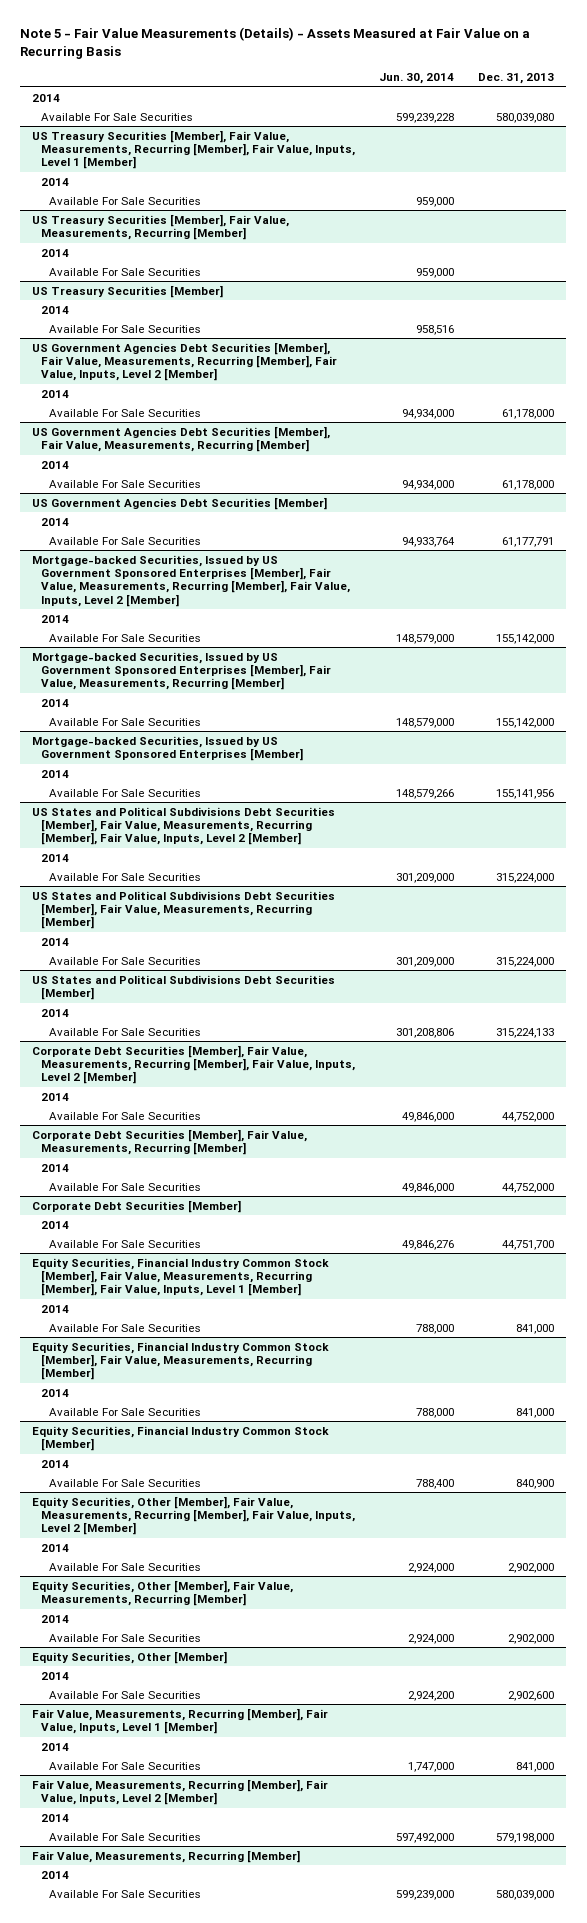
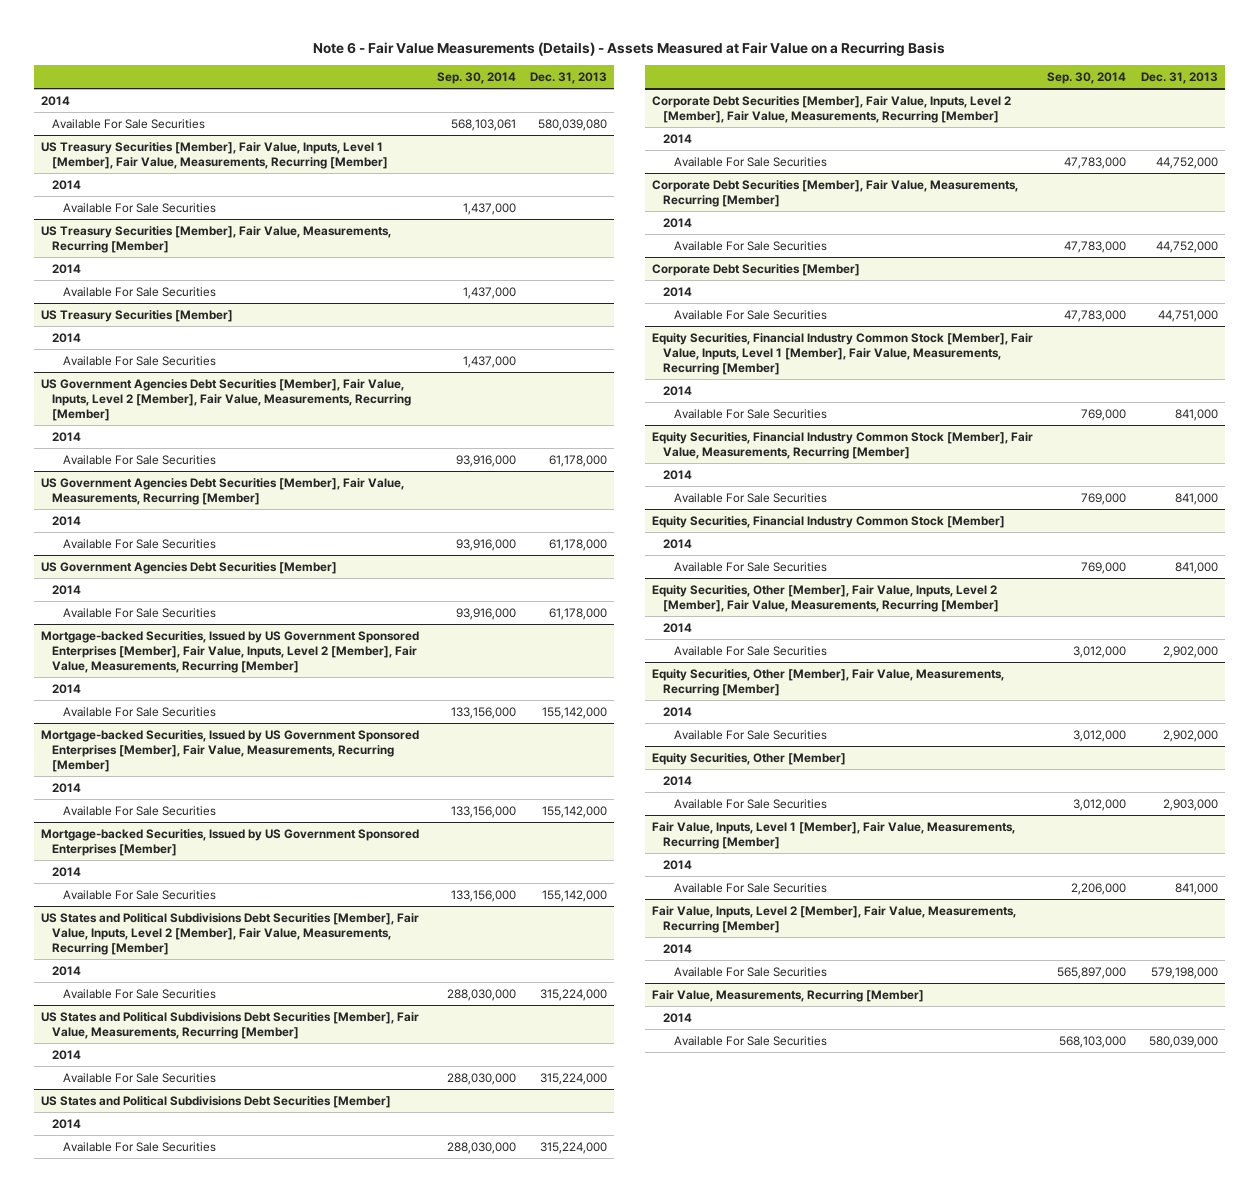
[20,27,531,60] Note 5 - Fair Value Measurements (Details) - Assets Measured at Fair Value on a Recurring Basis -> [313,41,946,56] Note 6 - Fair Value Measurements (Details) - Assets Measured at Fair Value on a Recurring Basis
[379,73,455,85] Jun. 30, 2014 -> none
none -> [436,71,516,84] Sep. 30, 2014
[32,129,355,170] US Treasury Securities [Member], Fair Value, Measurements, Recurring [Member], Fair Value, Inputs, Level 1 [Member] -> [41,141,388,169] US Treasury Securities [Member], Fair Value, Inputs, Level 1 [Member], Fair Value, Measurements, Recurring [Member]
[32,341,337,382] US Government Agencies Debt Securities [Member], Fair Value, Measurements, Recurring [Member], Fair Value, Inputs, Level 2 [Member] -> [41,378,411,421] US Government Agencies Debt Securities [Member], Fair Value, Inputs, Level 2 [Member], Fair Value, Measurements, Recurring [Member]
[502,536,555,547] 61,177,791 -> [548,607,607,620] 61,178,000
[32,554,350,607] Mortgage-backed Securities, Issued by US Government Sponsored Enterprises [Member], Fair Value, Measurements, Recurring [Member], Fair Value, Inputs, Level 2 [Member] -> [41,630,420,673] Mortgage-backed Securities, Issued by US Government Sponsored Enterprises [Member], Fair Value, Inputs, Level 2 [Member], Fair Value, Measurements, Recurring [Member]
[496,788,555,799] 155,141,956 -> [541,889,607,902] 155,142,000
[32,806,336,846] US States and Political Subdivisions Debt Securities [Member], Fair Value, Measurements, Recurring [Member], Fair Value, Inputs, Level 2 [Member] -> [41,912,420,955] US States and Political Subdivisions Debt Securities [Member], Fair Value, Inputs, Level 2 [Member], Fair Value, Measurements, Recurring [Member]
[496,1027,555,1038] 315,224,133 -> [539,1141,607,1154] 315,224,000
[32,1044,355,1085] Corporate Debt Securities [Member], Fair Value, Measurements, Recurring [Member], Fair Value, Inputs, Level 2 [Member] -> [651,95,1011,123] Corporate Debt Securities [Member], Fair Value, Inputs, Level 2 [Member], Fair Value, Measurements, Recurring [Member]
[502,1239,555,1250] 44,751,700 -> [1157,309,1218,322] 44,751,000
[32,1257,330,1297] Equity Securities, Financial Industry Common Stock [Member], Fair Value, Measurements, Recurring [Member], Fair Value, Inputs, Level 1 [Member] -> [651,332,1033,375] Equity Securities, Financial Industry Common Stock [Member], Fair Value, Inputs, Level 1 [Member], Fair Value, Measurements, Recurring [Member]
[516,1478,555,1489] 840,900 -> [1174,561,1218,574] 841,000
[32,1495,355,1536] Equity Securities, Other [Member], Fair Value, Measurements, Recurring [Member], Fair Value, Inputs, Level 2 [Member] -> [651,584,999,612] Equity Securities, Other [Member], Fair Value, Inputs, Level 2 [Member], Fair Value, Measurements, Recurring [Member]
[508,1690,555,1701] 2,902,600 -> [1162,798,1218,811] 2,903,000
[32,1707,329,1735] Fair Value, Measurements, Recurring [Member], Fair Value, Inputs, Level 1 [Member] -> [651,821,1015,849] Fair Value, Inputs, Level 1 [Member], Fair Value, Measurements, Recurring [Member]
[32,1778,329,1806] Fair Value, Measurements, Recurring [Member], Fair Value, Inputs, Level 2 [Member] -> [651,905,1016,933] Fair Value, Inputs, Level 2 [Member], Fair Value, Measurements, Recurring [Member]

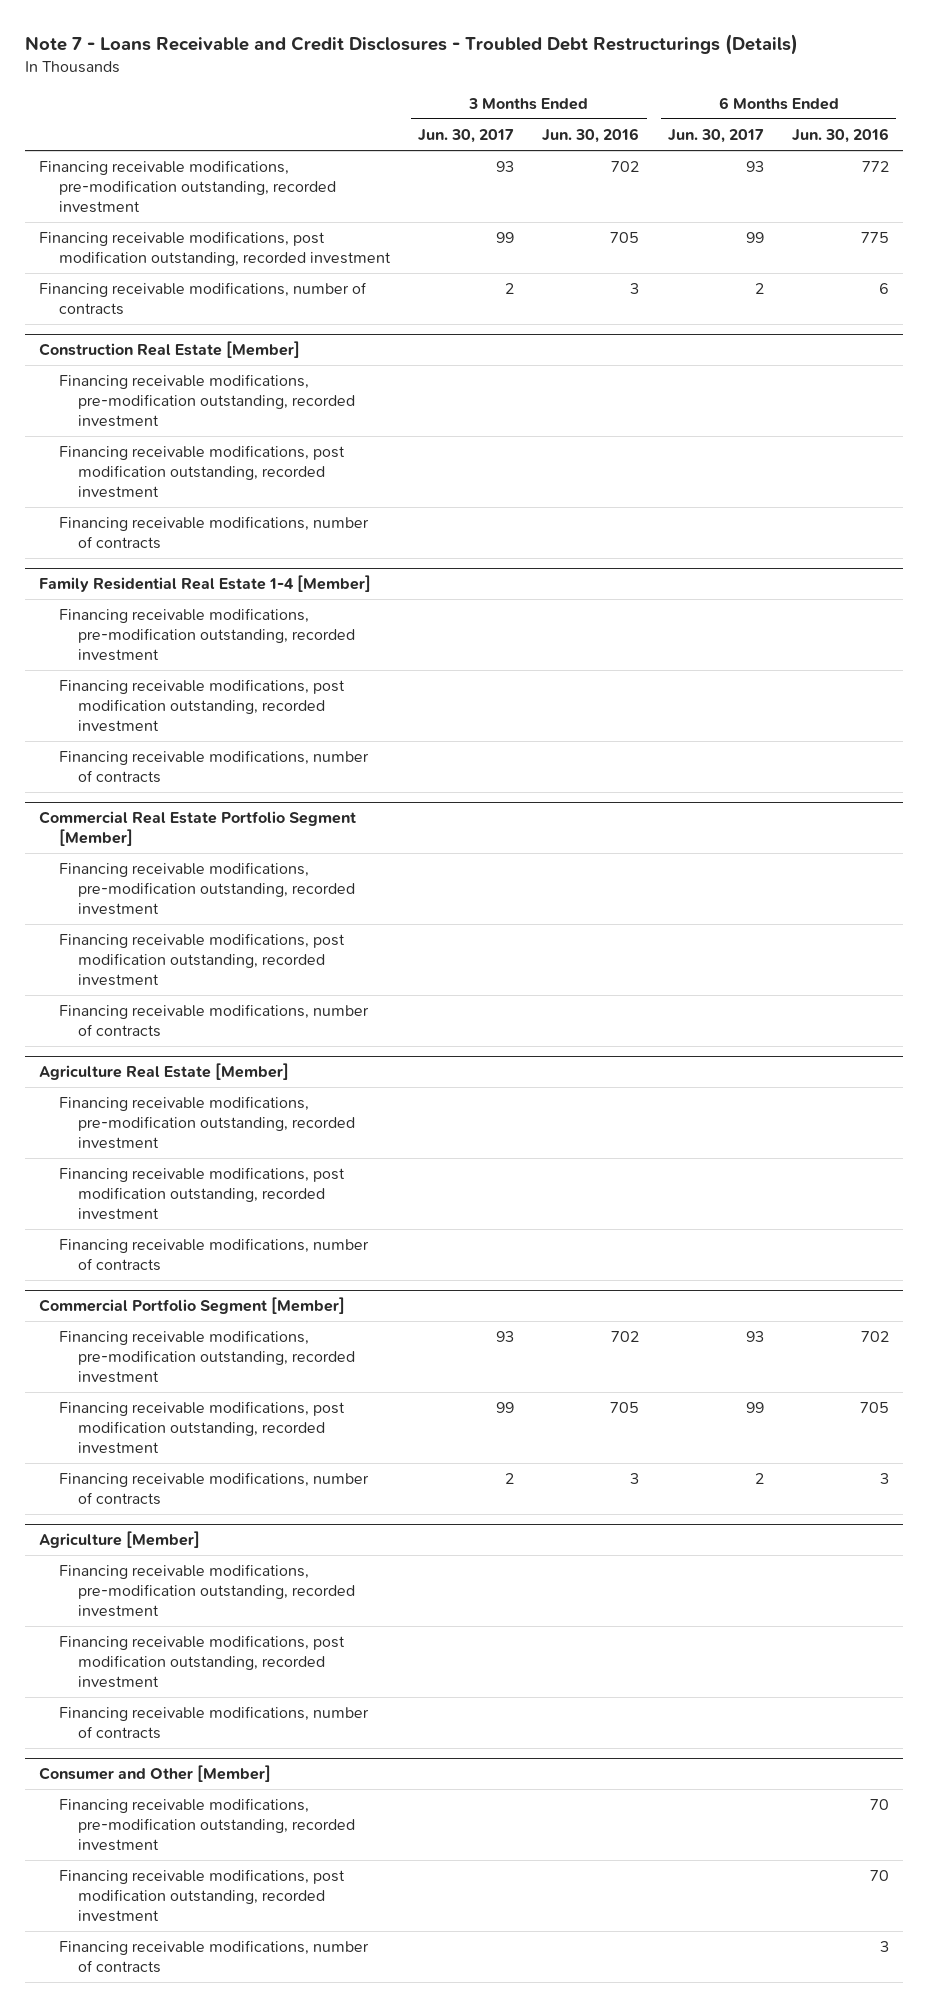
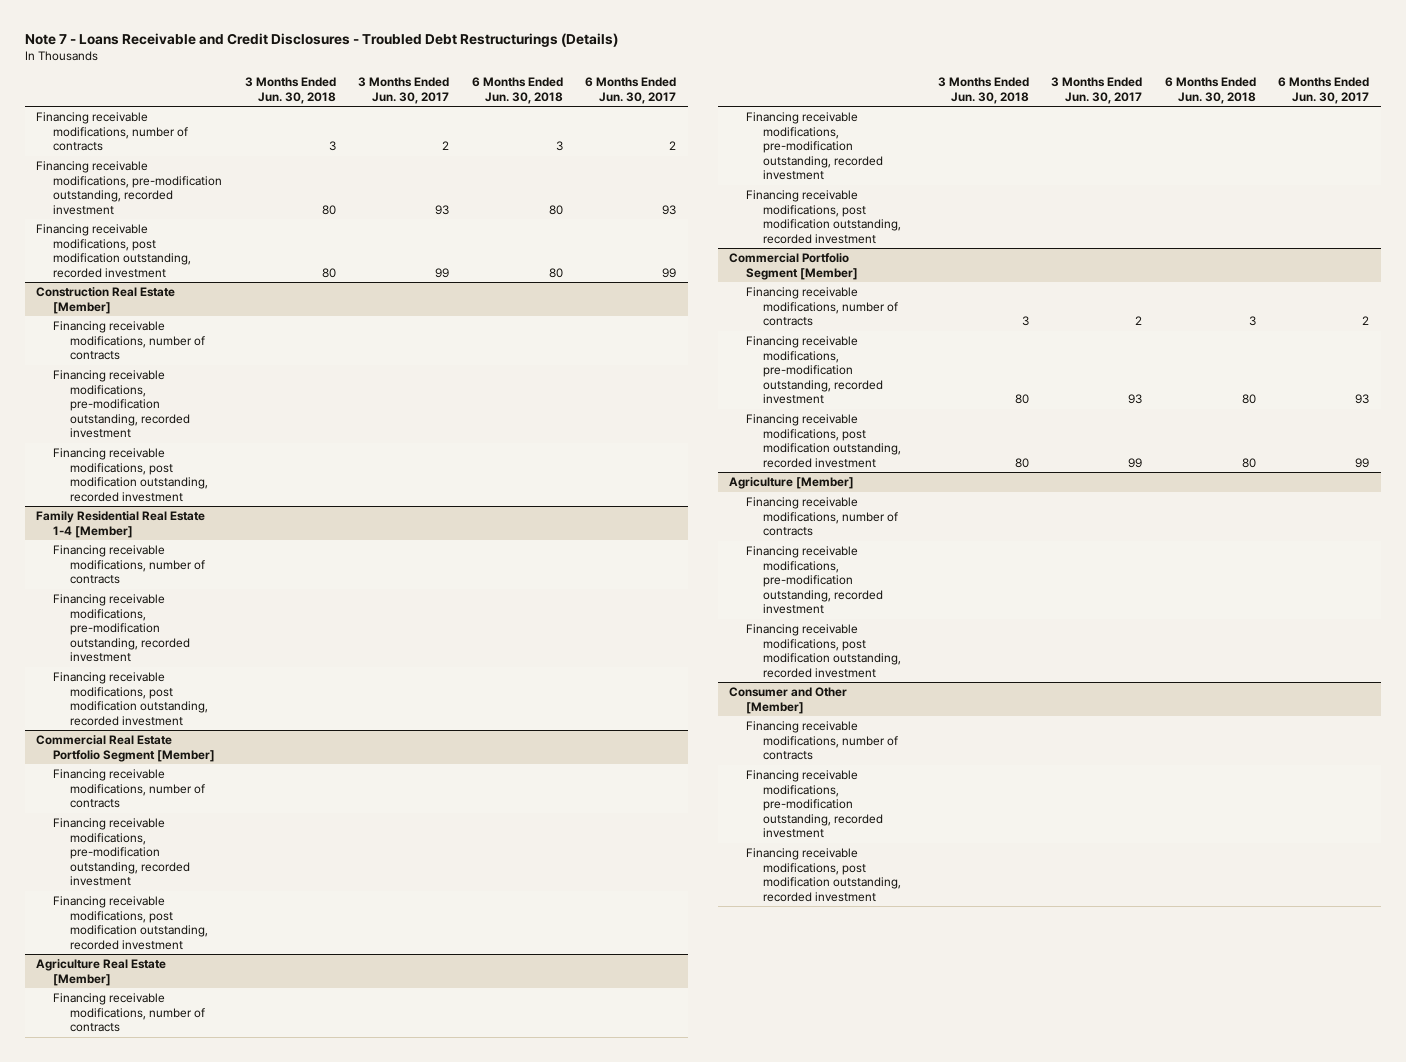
[542,128,640,144] Jun. 30, 2016 -> none
[792,128,890,144] Jun. 30, 2016 -> none
none -> [244,77,336,104] 3 Months Ended Jun. 30, 2018
none -> [471,77,563,104] 6 Months Ended Jun. 30, 2018
[38,282,367,316] Financing receivable modifications, number of contracts -> [36,112,189,152] Financing receivable modifications, number of contracts
[58,516,369,550] Financing receivable modifications, number of contracts -> [53,321,206,361] Financing receivable modifications, number of contracts
[58,750,369,784] Financing receivable modifications, number of contracts -> [53,545,206,585] Financing receivable modifications, number of contracts
[58,1004,369,1038] Financing receivable modifications, number of contracts -> [53,769,206,809] Financing receivable modifications, number of contracts
[58,1238,369,1272] Financing receivable modifications, number of contracts -> [53,993,206,1033] Financing receivable modifications, number of contracts
[58,1472,369,1506] Financing receivable modifications, number of contracts -> [746,287,899,327] Financing receivable modifications, number of contracts
[58,1706,369,1740] Financing receivable modifications, number of contracts -> [746,497,899,537] Financing receivable modifications, number of contracts
[58,1940,369,1974] Financing receivable modifications, number of contracts -> [746,721,899,761] Financing receivable modifications, number of contracts

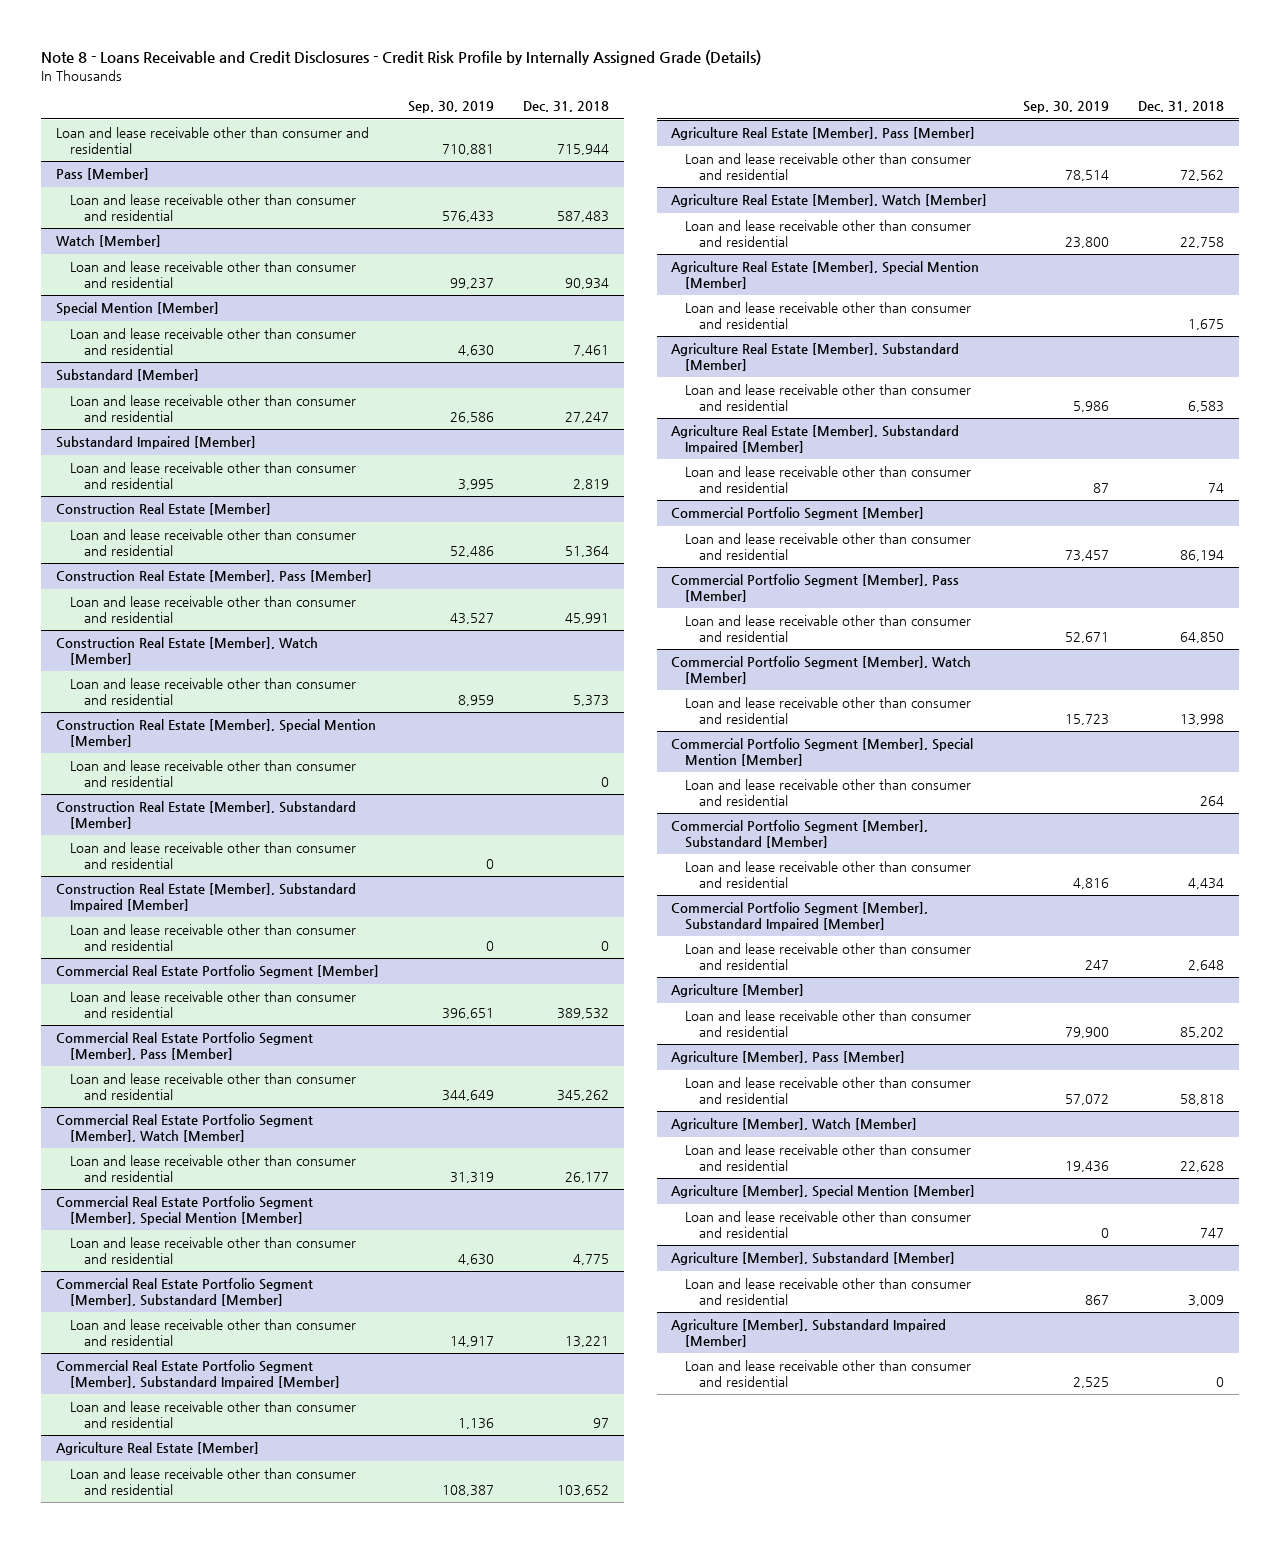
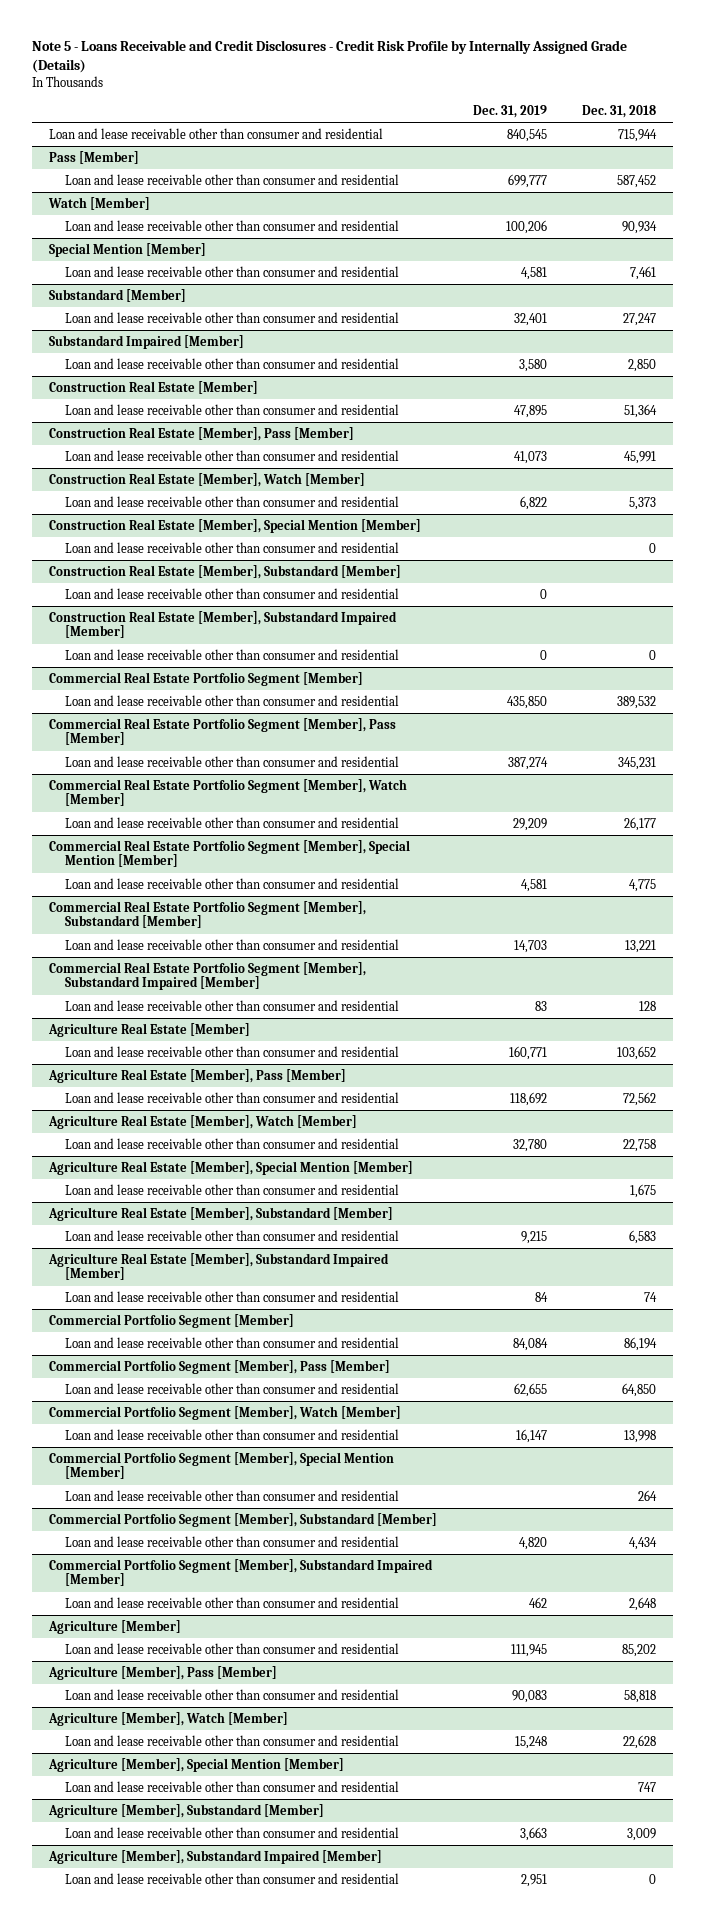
[41,49,762,65] Note 8 - Loans Receivable and Credit Disclosures - Credit Risk Profile by Internally Assigned Grade (Details) -> [31,39,627,74] Note 5 - Loans Receivable and Credit Disclosures - Credit Risk Profile by Internally Assigned Grade (Details)
[407,101,494,114] Sep. 30, 2019 -> none
none -> [472,104,547,118] Dec. 31, 2019
[557,210,610,222] 587,483 -> [616,174,656,188] 587,452
[573,478,610,490] 2,819 -> [627,358,656,372] 2,850
[557,1089,610,1101] 345,262 -> [617,756,656,770] 345,231
[593,1417,610,1428] 97 -> [638,1000,656,1011] 128

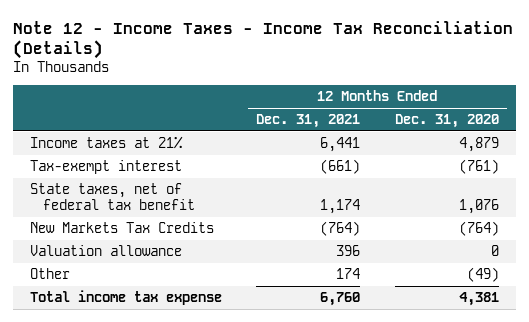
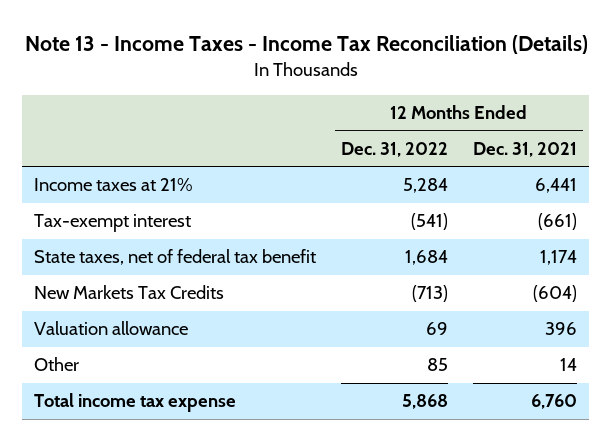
[12,20,513,60] Note 12 - Income Taxes - Income Tax Reconciliation (Details) -> [24,34,588,54] Note 13 - Income Taxes - Income Tax Reconciliation (Details)
[394,114,499,129] Dec. 31, 2020 -> none
none -> [341,141,449,157] Dec. 31, 2022
[320,221,361,237] (764) -> [533,285,578,303] (604)
[336,268,361,280] 174 -> [560,358,578,372] 14

